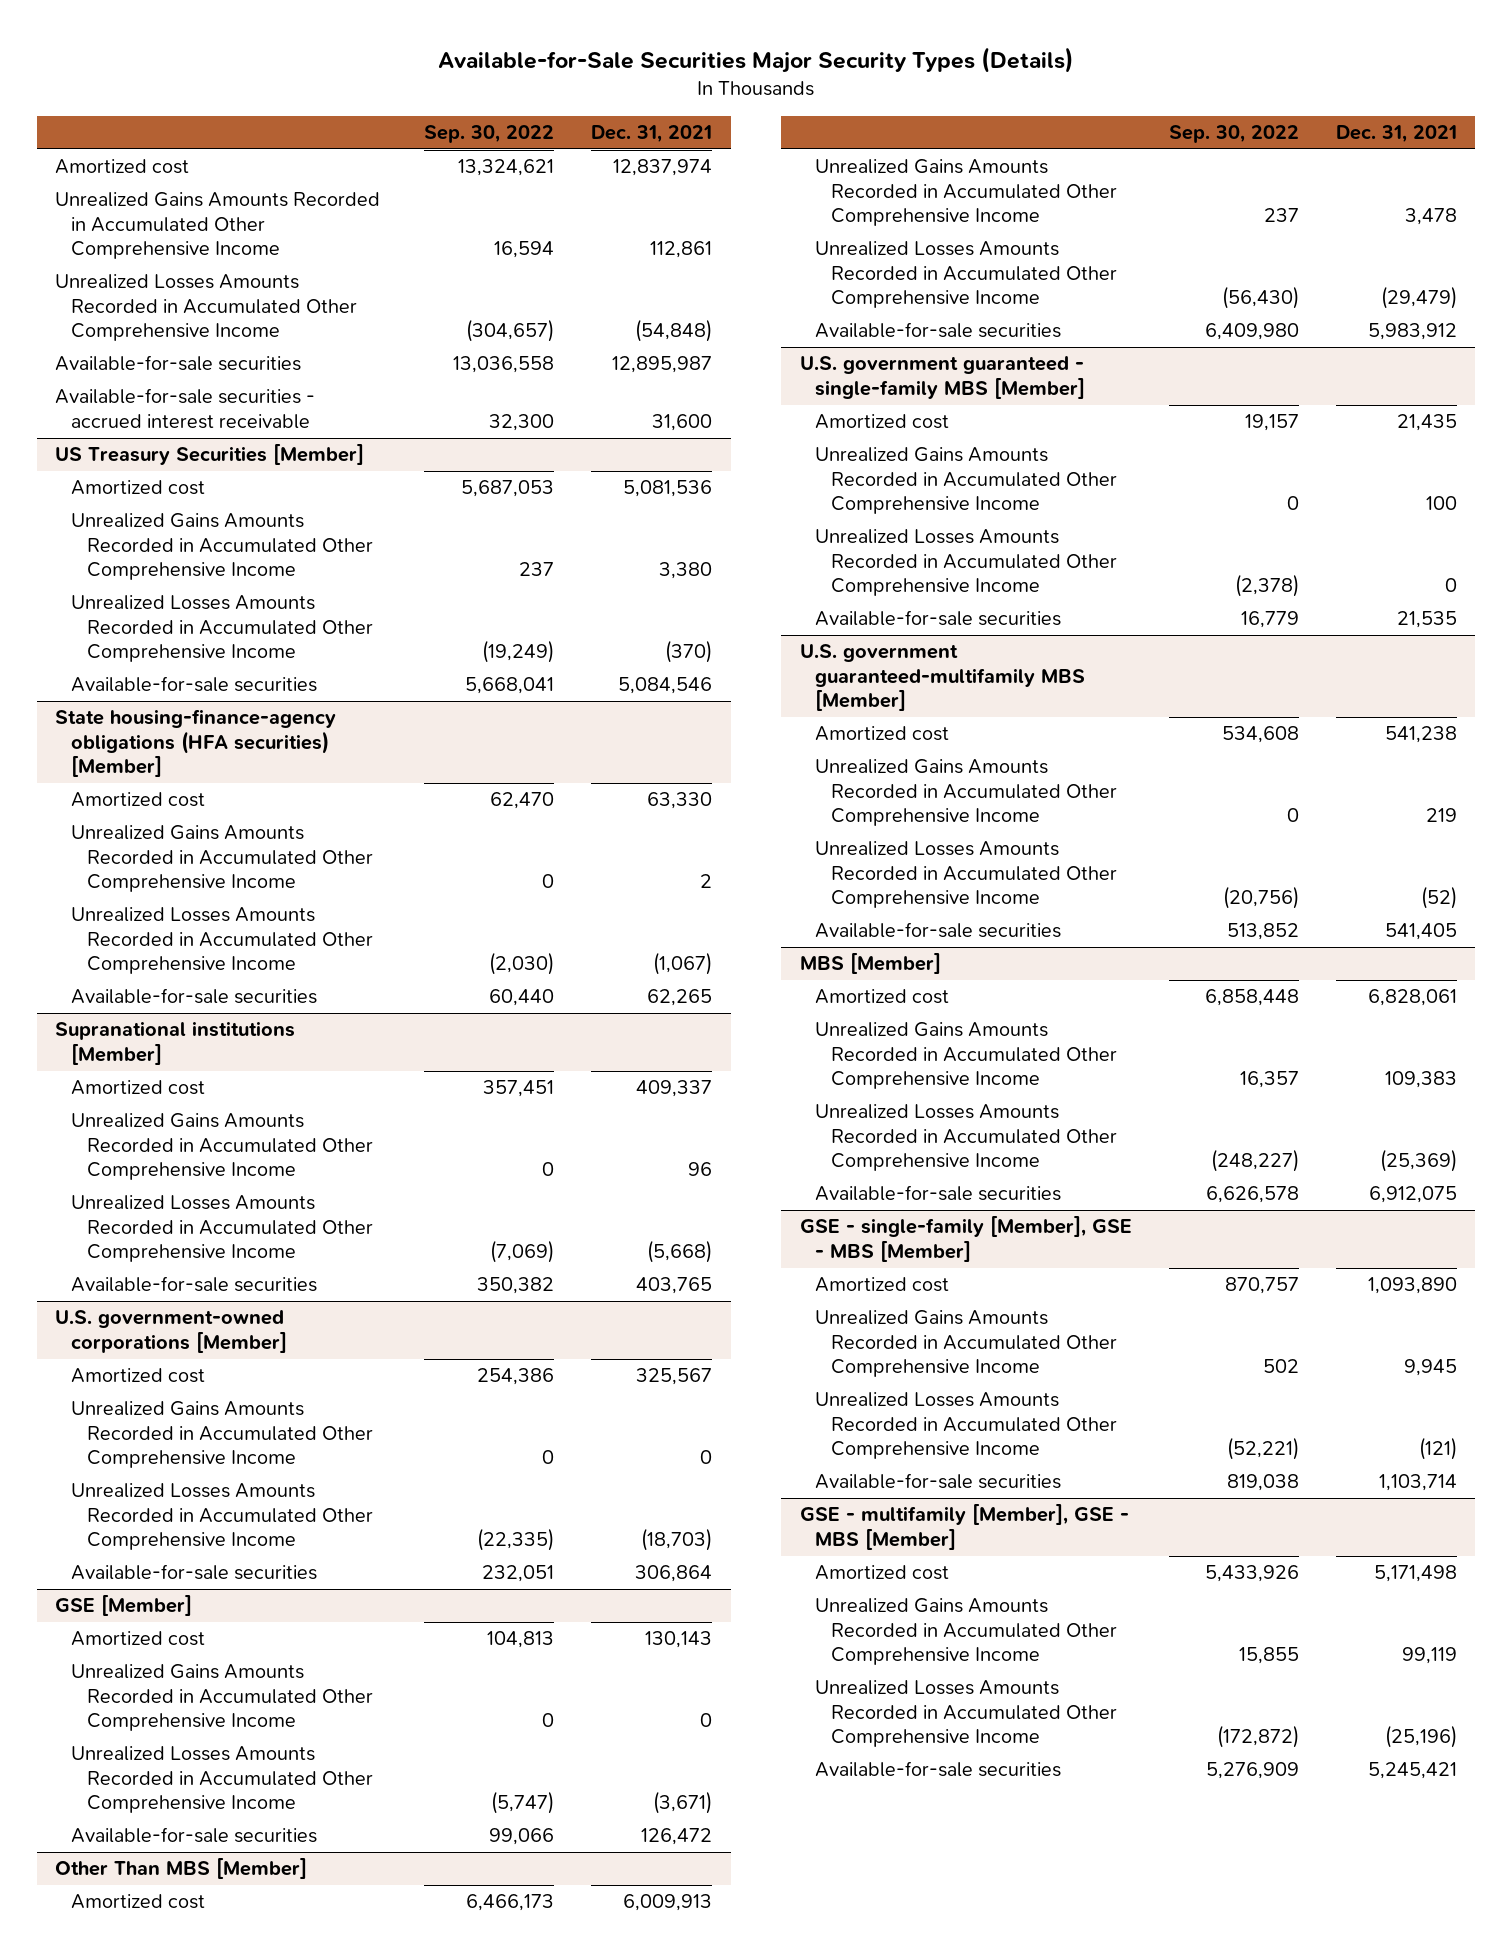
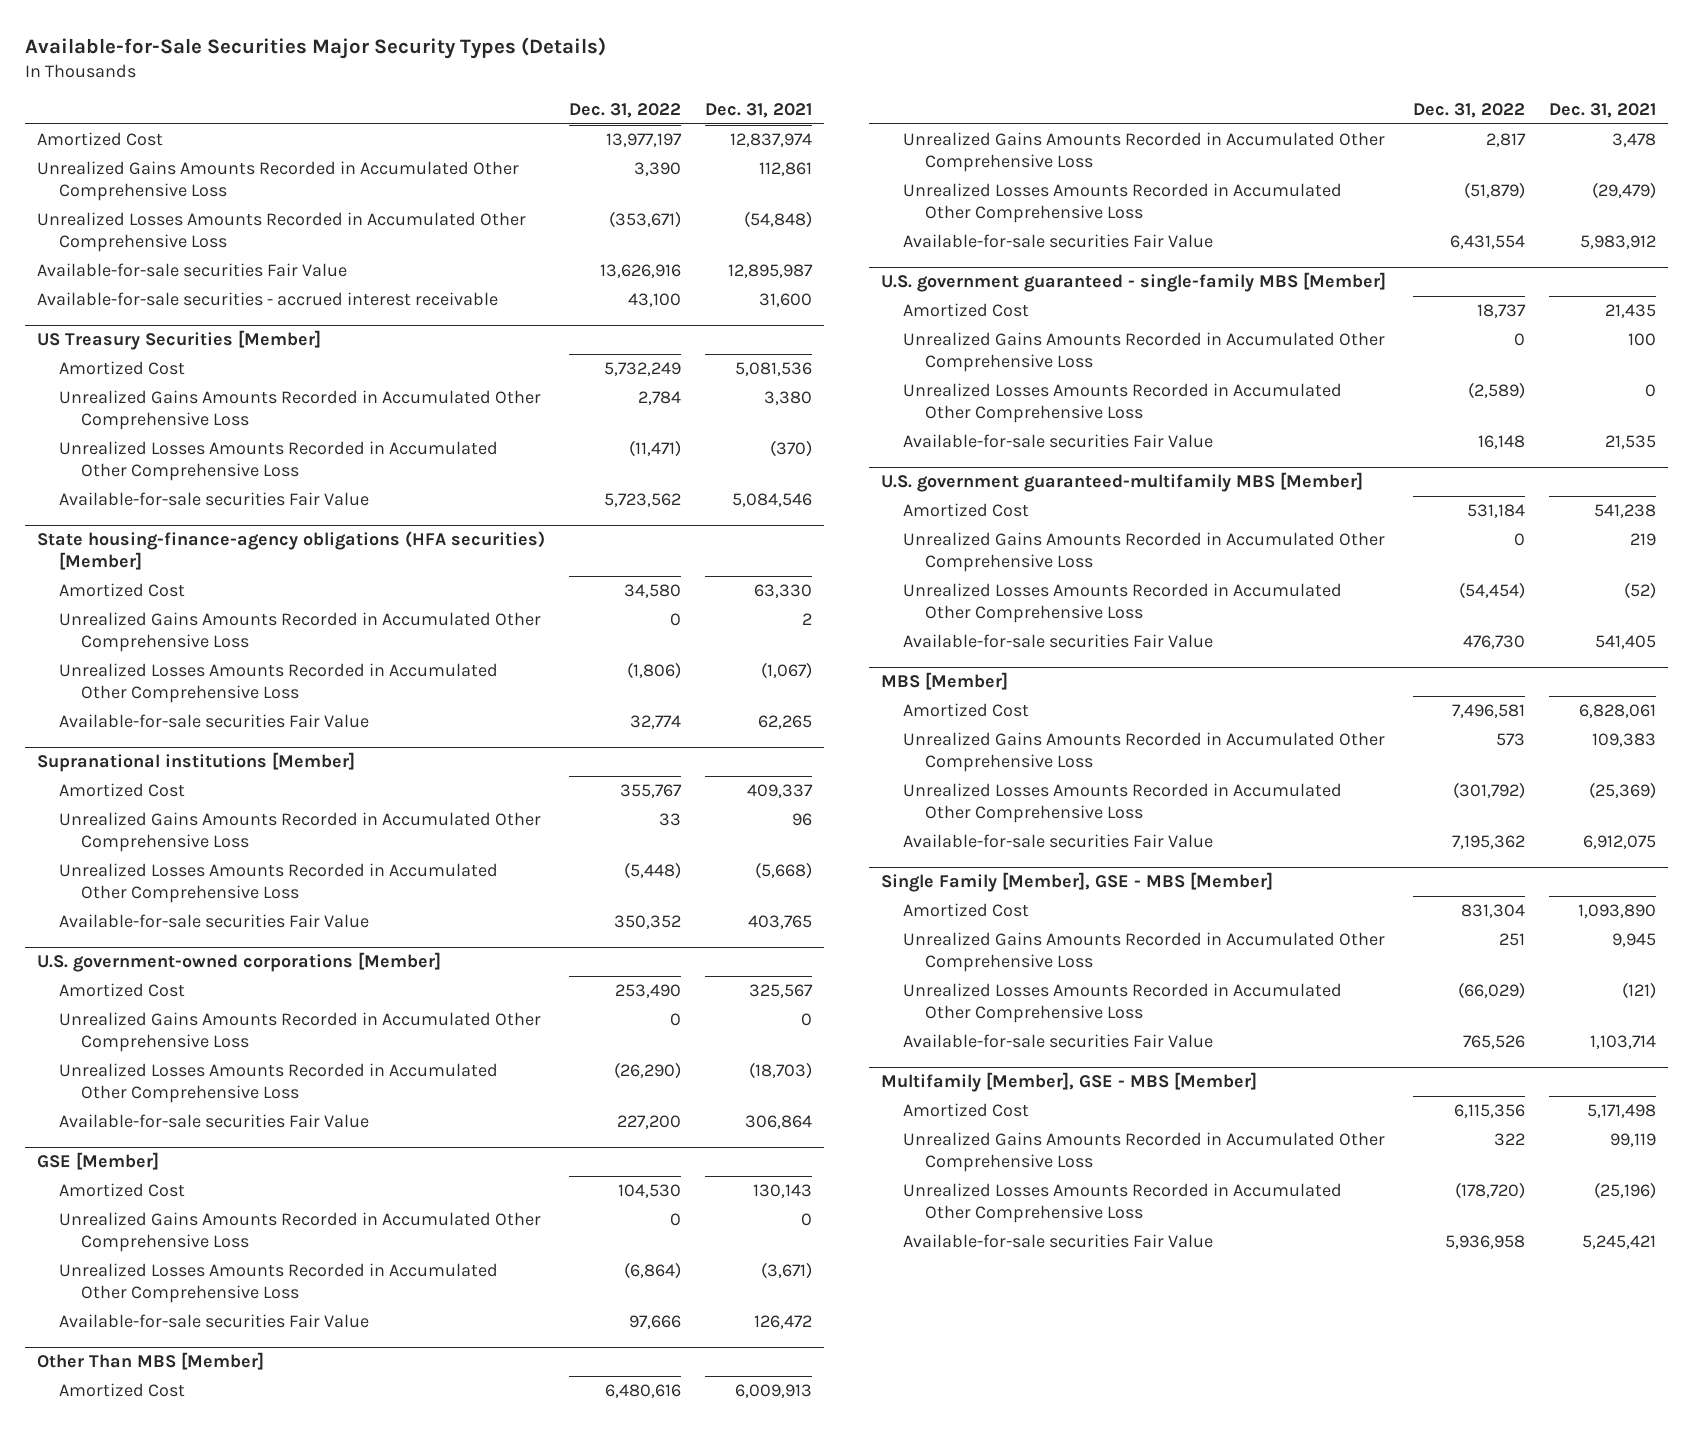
[424,125,555,144] Sep. 30, 2022 -> none
none -> [568,103,681,119] Dec. 31, 2022
[55,159,190,175] Amortized cost -> [36,132,163,147] Amortized Cost
[55,192,381,260] Unrealized Gains Amounts Recorded in Accumulated Other Comprehensive Income -> [36,161,519,202] Unrealized Gains Amounts Recorded in Accumulated Other Comprehensive Loss
[55,274,358,342] Unrealized Losses Amounts Recorded in Accumulated Other Comprehensive Income -> [36,212,526,253] Unrealized Losses Amounts Recorded in Accumulated Other Comprehensive Loss
[55,355,302,372] Available-for-sale securities -> [36,263,347,278] Available-for-sale securities Fair Value
[71,480,206,496] Amortized cost -> [58,361,185,376] Amortized Cost
[71,513,373,581] Unrealized Gains Amounts Recorded in Accumulated Other Comprehensive Income -> [58,390,541,431] Unrealized Gains Amounts Recorded in Accumulated Other Comprehensive Loss
[71,595,373,663] Unrealized Losses Amounts Recorded in Accumulated Other Comprehensive Income -> [58,441,498,482] Unrealized Losses Amounts Recorded in Accumulated Other Comprehensive Loss
[71,676,318,693] Available-for-sale securities -> [58,492,369,507] Available-for-sale securities Fair Value
[71,792,206,808] Amortized cost -> [58,583,185,598] Amortized Cost
[71,825,373,893] Unrealized Gains Amounts Recorded in Accumulated Other Comprehensive Income -> [58,612,541,653] Unrealized Gains Amounts Recorded in Accumulated Other Comprehensive Loss
[71,907,373,975] Unrealized Losses Amounts Recorded in Accumulated Other Comprehensive Income -> [58,663,498,704] Unrealized Losses Amounts Recorded in Accumulated Other Comprehensive Loss
[71,988,318,1005] Available-for-sale securities -> [58,714,369,729] Available-for-sale securities Fair Value
[71,1080,206,1096] Amortized cost -> [58,783,185,798] Amortized Cost
[71,1113,373,1181] Unrealized Gains Amounts Recorded in Accumulated Other Comprehensive Income -> [58,812,541,853] Unrealized Gains Amounts Recorded in Accumulated Other Comprehensive Loss
[71,1195,373,1263] Unrealized Losses Amounts Recorded in Accumulated Other Comprehensive Income -> [58,863,498,904] Unrealized Losses Amounts Recorded in Accumulated Other Comprehensive Loss
[71,1276,318,1293] Available-for-sale securities -> [58,914,369,929] Available-for-sale securities Fair Value
[71,1368,206,1384] Amortized cost -> [58,983,185,998] Amortized Cost
[71,1401,373,1469] Unrealized Gains Amounts Recorded in Accumulated Other Comprehensive Income -> [58,1012,541,1053] Unrealized Gains Amounts Recorded in Accumulated Other Comprehensive Loss
[71,1483,373,1551] Unrealized Losses Amounts Recorded in Accumulated Other Comprehensive Income -> [58,1063,498,1104] Unrealized Losses Amounts Recorded in Accumulated Other Comprehensive Loss
[71,1564,318,1581] Available-for-sale securities -> [58,1114,369,1129] Available-for-sale securities Fair Value
[71,1631,206,1647] Amortized cost -> [58,1183,185,1198] Amortized Cost
[71,1664,373,1732] Unrealized Gains Amounts Recorded in Accumulated Other Comprehensive Income -> [58,1212,541,1253] Unrealized Gains Amounts Recorded in Accumulated Other Comprehensive Loss
[71,1746,373,1814] Unrealized Losses Amounts Recorded in Accumulated Other Comprehensive Income -> [58,1263,498,1304] Unrealized Losses Amounts Recorded in Accumulated Other Comprehensive Loss
[71,1827,318,1844] Available-for-sale securities -> [58,1314,369,1329] Available-for-sale securities Fair Value
[71,1894,206,1910] Amortized cost -> [58,1383,185,1398] Amortized Cost
[815,159,1118,227] Unrealized Gains Amounts Recorded in Accumulated Other Comprehensive Income -> [903,132,1386,173] Unrealized Gains Amounts Recorded in Accumulated Other Comprehensive Loss
[815,241,1118,309] Unrealized Losses Amounts Recorded in Accumulated Other Comprehensive Income -> [903,183,1343,224] Unrealized Losses Amounts Recorded in Accumulated Other Comprehensive Loss
[815,322,1062,339] Available-for-sale securities -> [903,234,1214,249] Available-for-sale securities Fair Value
[815,414,950,430] Amortized cost -> [903,303,1030,318] Amortized Cost
[815,447,1118,515] Unrealized Gains Amounts Recorded in Accumulated Other Comprehensive Income -> [903,332,1386,373] Unrealized Gains Amounts Recorded in Accumulated Other Comprehensive Loss
[815,529,1118,597] Unrealized Losses Amounts Recorded in Accumulated Other Comprehensive Income -> [903,383,1343,424] Unrealized Losses Amounts Recorded in Accumulated Other Comprehensive Loss
[815,610,1062,627] Available-for-sale securities -> [903,434,1214,449] Available-for-sale securities Fair Value
[815,726,950,742] Amortized cost -> [903,503,1030,518] Amortized Cost
[815,759,1118,827] Unrealized Gains Amounts Recorded in Accumulated Other Comprehensive Income -> [903,532,1386,573] Unrealized Gains Amounts Recorded in Accumulated Other Comprehensive Loss
[815,841,1118,909] Unrealized Losses Amounts Recorded in Accumulated Other Comprehensive Income -> [903,583,1343,624] Unrealized Losses Amounts Recorded in Accumulated Other Comprehensive Loss
[815,922,1062,939] Available-for-sale securities -> [903,634,1214,649] Available-for-sale securities Fair Value
[815,989,950,1005] Amortized cost -> [903,703,1030,718] Amortized Cost
[815,1022,1118,1090] Unrealized Gains Amounts Recorded in Accumulated Other Comprehensive Income -> [903,732,1386,773] Unrealized Gains Amounts Recorded in Accumulated Other Comprehensive Loss
[815,1104,1118,1172] Unrealized Losses Amounts Recorded in Accumulated Other Comprehensive Income -> [903,783,1343,824] Unrealized Losses Amounts Recorded in Accumulated Other Comprehensive Loss
[815,1185,1062,1202] Available-for-sale securities -> [903,834,1214,849] Available-for-sale securities Fair Value
[799,1216,1132,1262] GSE - single-family [Member], GSE - MBS [Member] -> [881,872,1274,893] Single Family [Member], GSE - MBS [Member]
[815,1277,950,1293] Amortized cost -> [903,903,1030,918] Amortized Cost
[815,1310,1118,1378] Unrealized Gains Amounts Recorded in Accumulated Other Comprehensive Income -> [903,932,1386,973] Unrealized Gains Amounts Recorded in Accumulated Other Comprehensive Loss
[815,1392,1118,1460] Unrealized Losses Amounts Recorded in Accumulated Other Comprehensive Income -> [903,983,1343,1024] Unrealized Losses Amounts Recorded in Accumulated Other Comprehensive Loss
[815,1473,1062,1490] Available-for-sale securities -> [903,1034,1214,1049] Available-for-sale securities Fair Value
[799,1504,1129,1550] GSE - multifamily [Member], GSE - MBS [Member] -> [881,1072,1258,1093] Multifamily [Member], GSE - MBS [Member]
[815,1565,950,1581] Amortized cost -> [903,1103,1030,1118] Amortized Cost
[815,1598,1118,1666] Unrealized Gains Amounts Recorded in Accumulated Other Comprehensive Income -> [903,1132,1386,1173] Unrealized Gains Amounts Recorded in Accumulated Other Comprehensive Loss
[815,1680,1118,1748] Unrealized Losses Amounts Recorded in Accumulated Other Comprehensive Income -> [903,1183,1343,1224] Unrealized Losses Amounts Recorded in Accumulated Other Comprehensive Loss
[815,1761,1062,1778] Available-for-sale securities -> [903,1234,1214,1249] Available-for-sale securities Fair Value

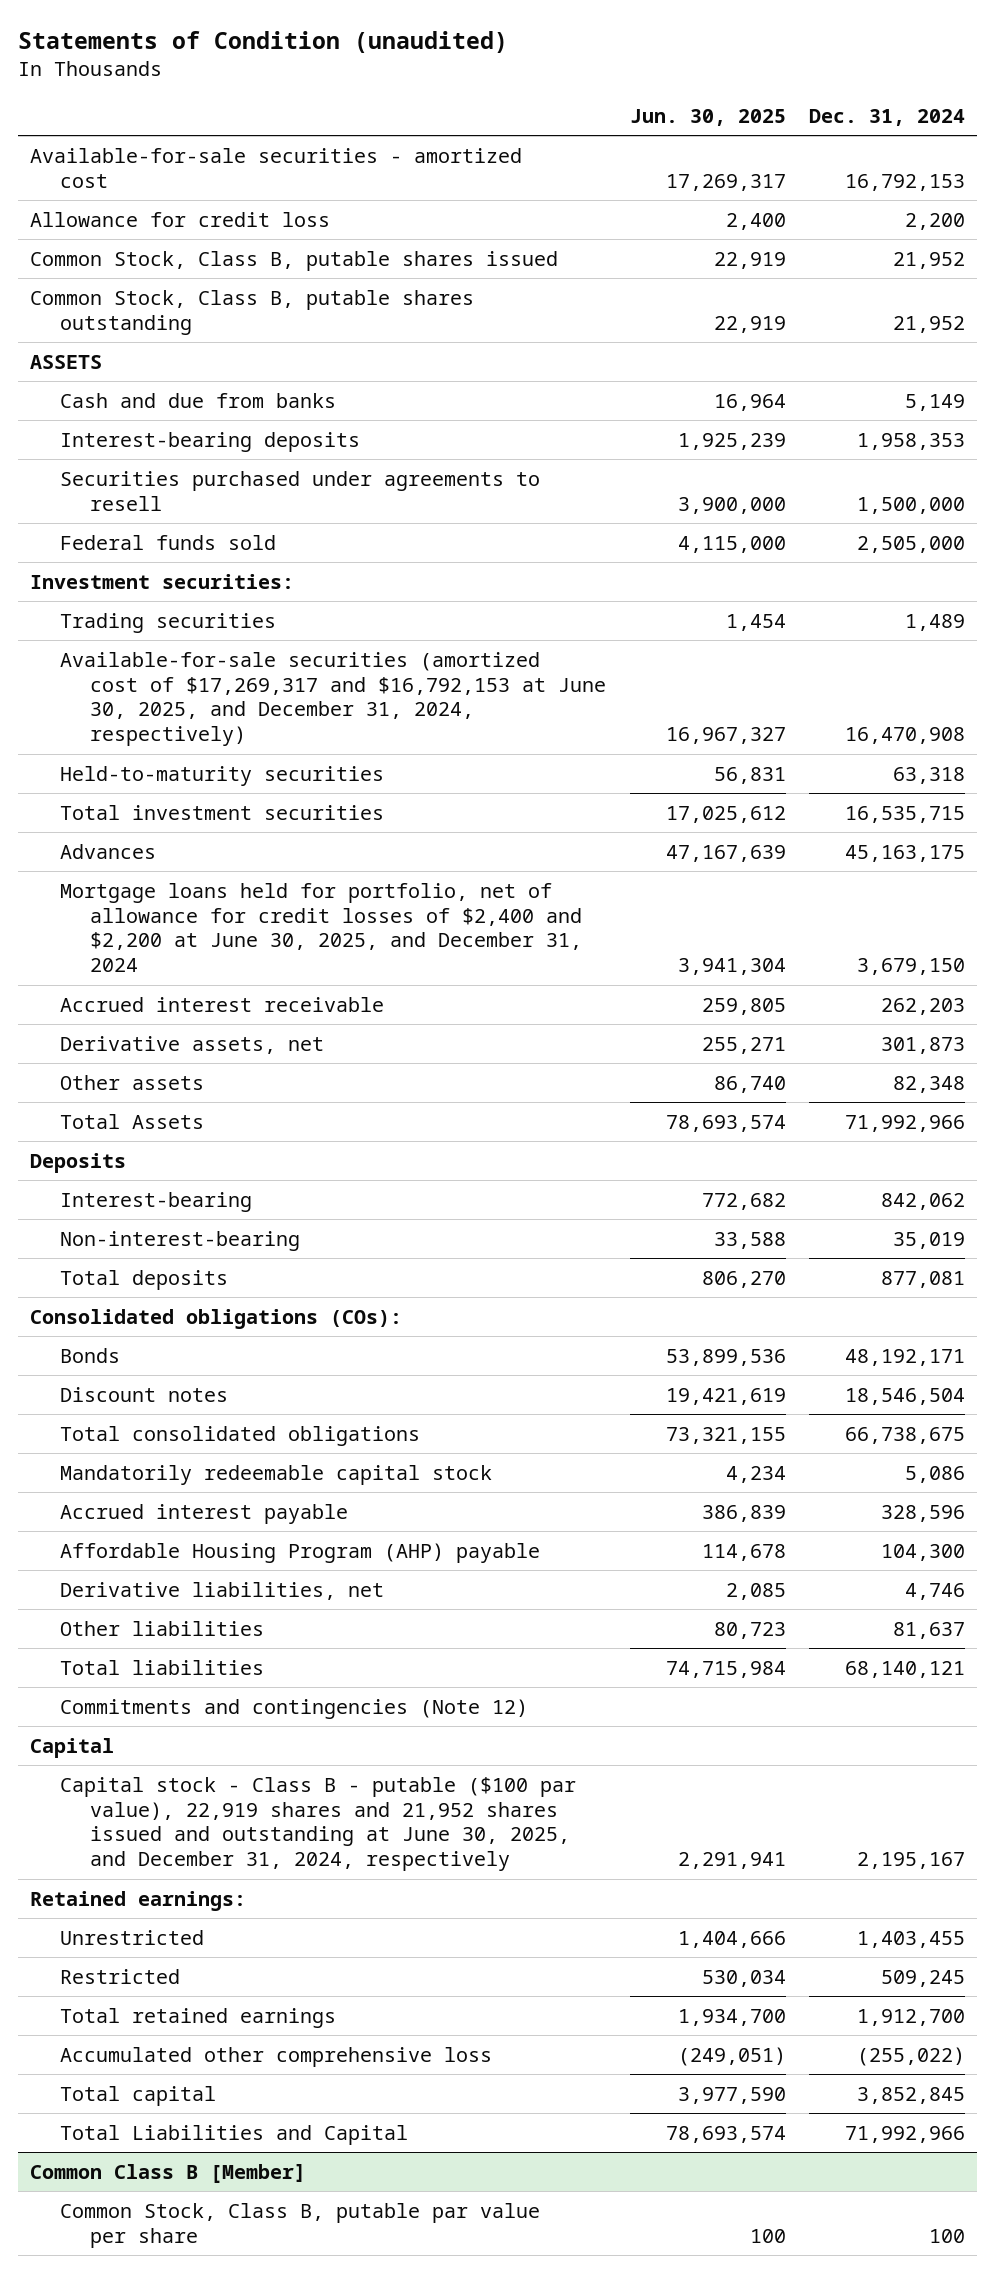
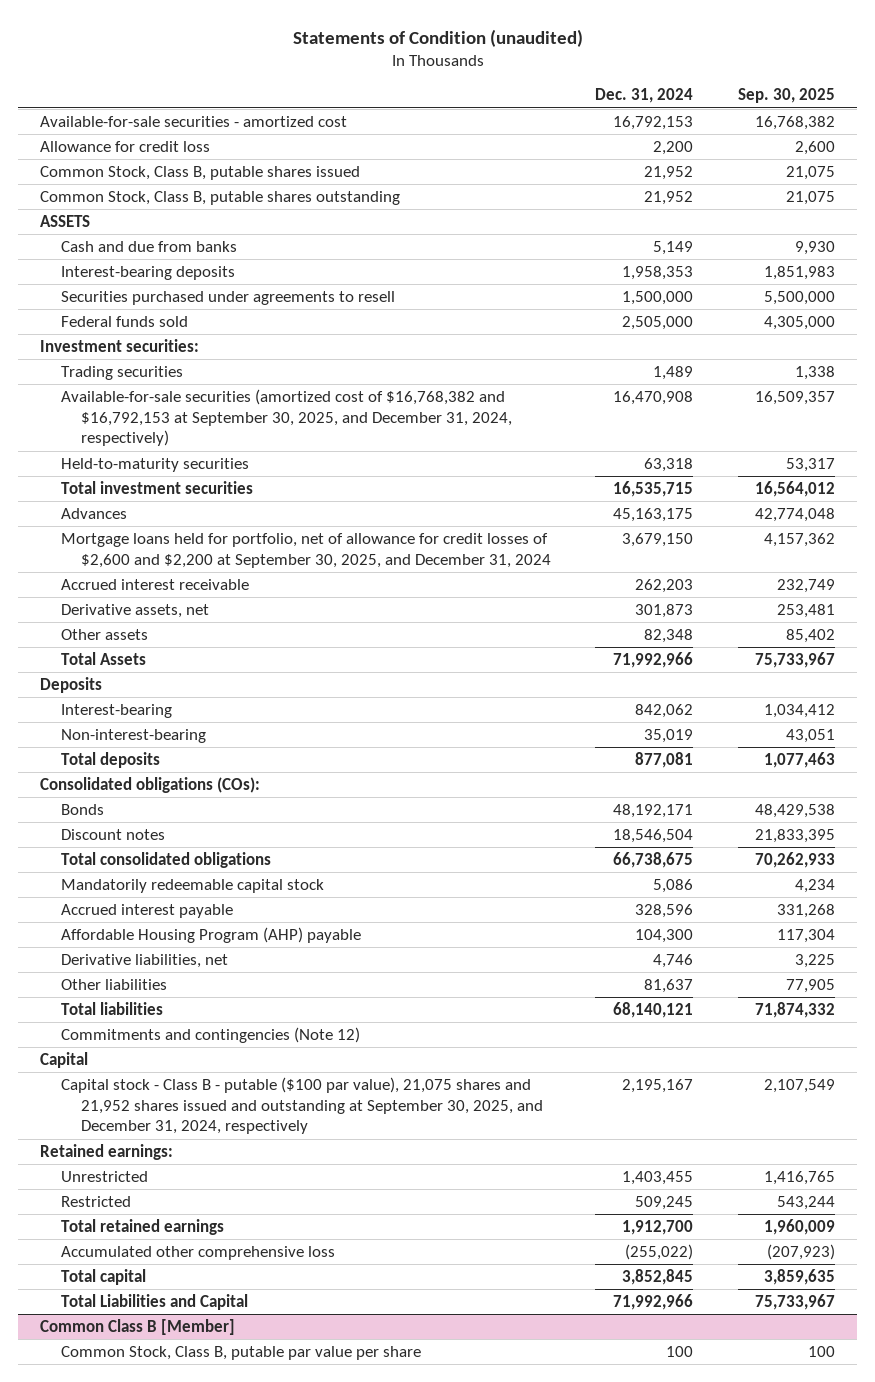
[629,109,786,127] Jun. 30, 2025 -> none
none -> [737,88,835,104] Sep. 30, 2025
[60,651,607,747] Available-for-sale securities (amortized cost of $17,269,317 and $16,792,153 at June 30, 2025, and December 31, 2024, respectively) -> [60,389,512,447] Available-for-sale securities (amortized cost of $16,768,382 and $16,792,153 at September 30, 2025, and December 31, 2024, respectively)
[60,882,583,973] Mortgage loans held for portfolio, net of allowance for credit losses of $2,400 and $2,200 at June 30, 2025, and December 31, 2024 -> [60,533,551,568] Mortgage loans held for portfolio, net of allowance for credit losses of $2,600 and $2,200 at September 30, 2025, and December 31, 2024
[60,1776,577,1872] Capital stock - Class B - putable ($100 par value), 22,919 shares and 21,952 shares issued and outstanding at June 30, 2025, and December 31, 2024, respectively -> [60,1077,543,1135] Capital stock - Class B - putable ($100 par value), 21,075 shares and 21,952 shares issued and outstanding at September 30, 2025, and December 31, 2024, respectively

